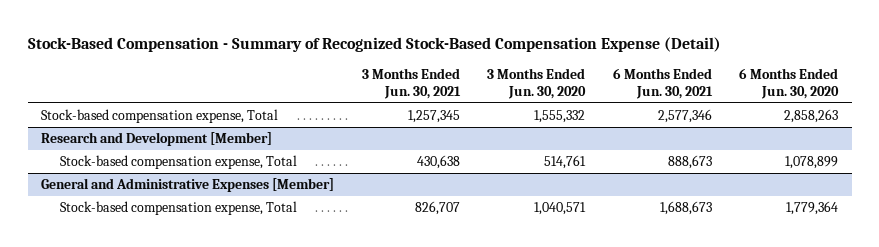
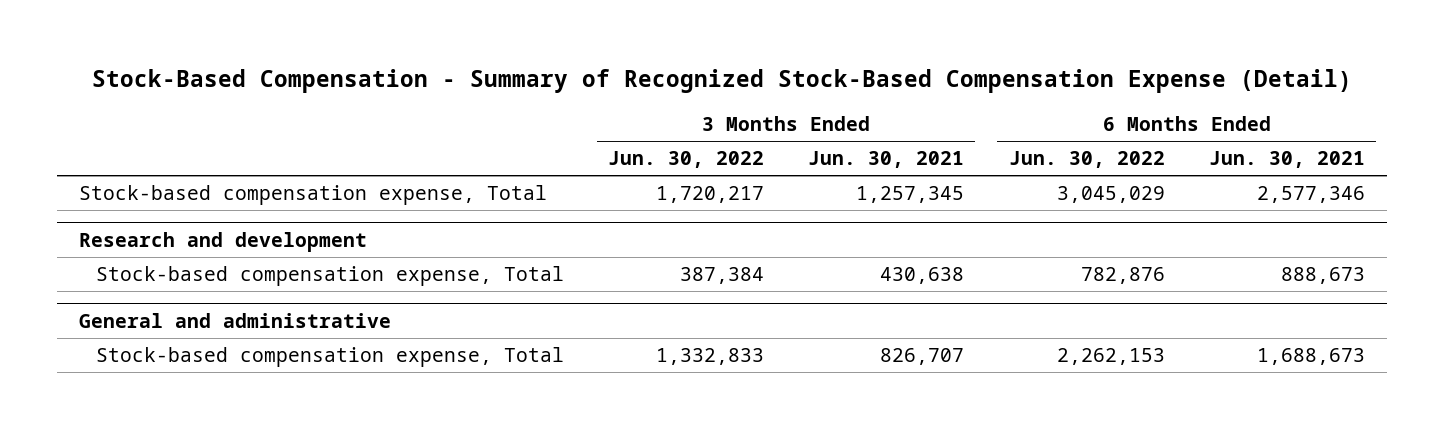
[487,67,587,100] 3 Months Ended Jun. 30, 2020 -> none
[738,67,839,100] 6 Months Ended Jun. 30, 2020 -> none
none -> [608,151,765,169] Jun. 30, 2022
none -> [1008,151,1165,169] Jun. 30, 2022
[41,132,273,147] Research and Development [Member] -> [78,231,367,252] Research and development
[41,178,335,193] General and Administrative Expenses [Member] -> [78,312,391,328] General and administrative

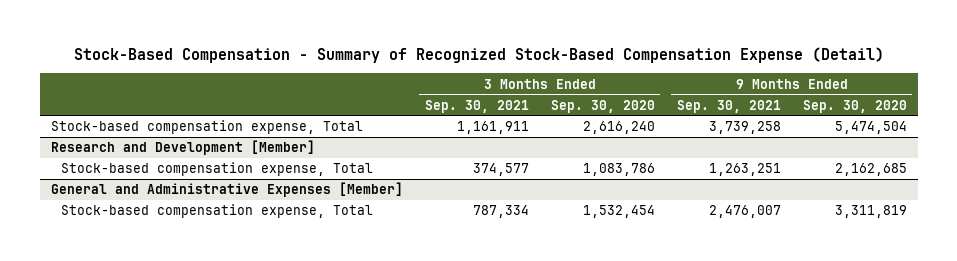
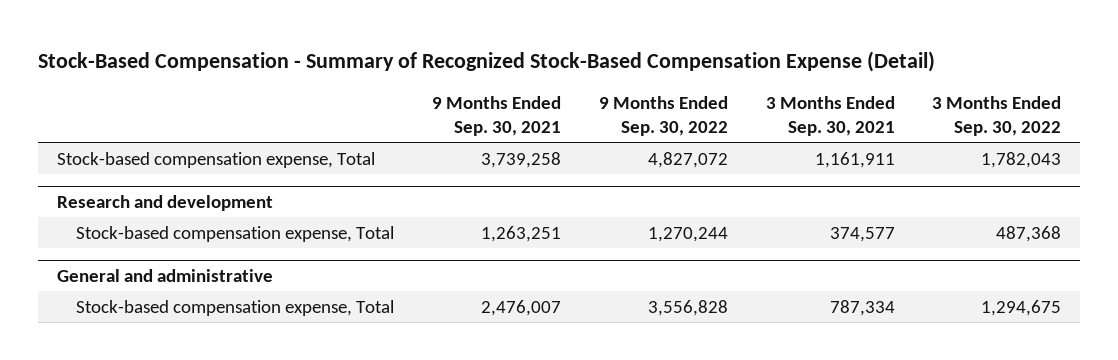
[550,99,655,113] Sep. 30, 2020 -> none
[802,99,907,113] Sep. 30, 2020 -> none
none -> [598,95,728,137] 9 Months Ended Sep. 30, 2022
none -> [932,95,1062,137] 3 Months Ended Sep. 30, 2022
[50,140,315,156] Research and Development [Member] -> [57,194,274,211] Research and development
[50,182,403,198] General and Administrative Expenses [Member] -> [57,268,274,282] General and administrative

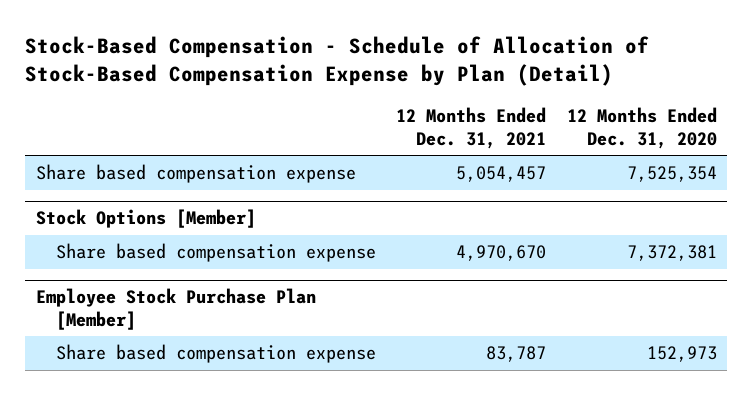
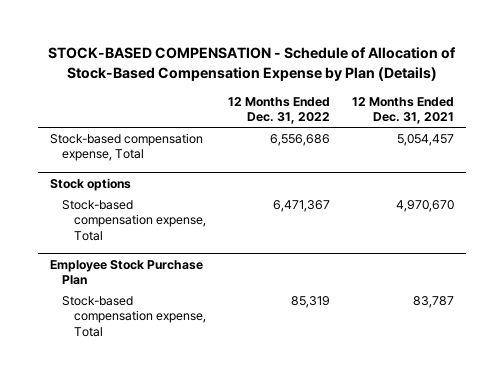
[25,36,650,87] Stock-Based Compensation - Schedule of Allocation of Stock-Based Compensation Expense by Plan (Detail) -> [48,47,457,81] STOCK-BASED COMPENSATION - Schedule of Allocation of Stock-Based Compensation Expense by Plan (Details)
[567,107,718,149] 12 Months Ended Dec. 31, 2020 -> none
none -> [228,96,331,125] 12 Months Ended Dec. 31, 2022
[35,164,356,184] Share based compensation expense -> [49,133,203,162] Stock-based compensation expense, Total
[35,209,256,229] Stock Options [Member] -> [49,177,131,191] Stock options
[55,243,376,263] Share based compensation expense -> [61,200,206,241] Stock-based compensation expense, Total
[35,288,316,330] Employee Stock Purchase Plan [Member] -> [49,259,203,285] Employee Stock Purchase Plan
[55,344,376,364] Share based compensation expense -> [61,296,206,337] Stock-based compensation expense, Total

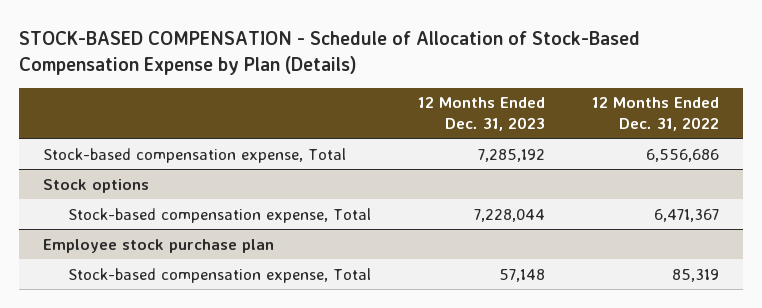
[352,96,455,125] 12 Months Ended Dec. 31, 2021 -> none
none -> [418,97,546,132] 12 Months Ended Dec. 31, 2023
[49,259,203,285] Employee Stock Purchase Plan -> [42,238,274,253] Employee stock purchase plan

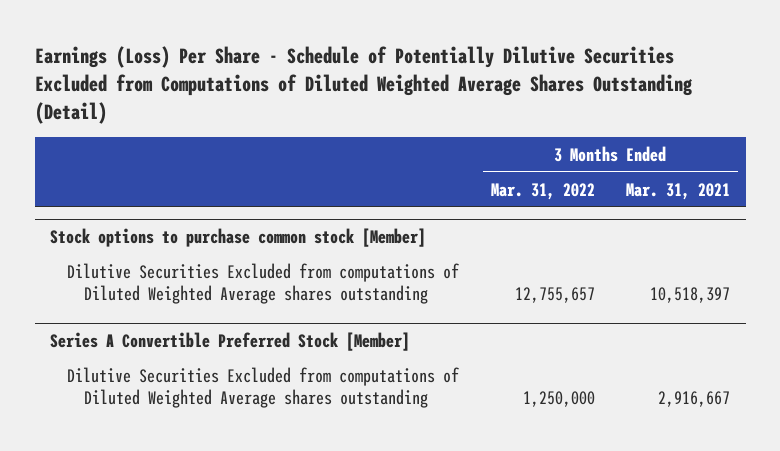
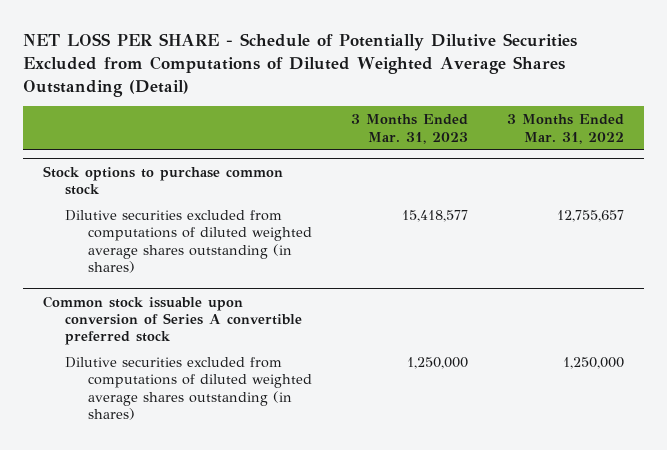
[34,45,693,124] Earnings (Loss) Per Share - Schedule of Potentially Dilutive Securities Excluded from Computations of Diluted Weighted Average Shares Outstanding (Detail) -> [23,33,578,97] NET LOSS PER SHARE - Schedule of Potentially Dilutive Securities Excluded from Computations of Diluted Weighted Average Shares Outstanding (Detail)
[626,182,731,200] Mar. 31, 2021 -> none
none -> [350,114,468,144] 3 Months Ended Mar. 31, 2023
[50,228,427,248] Stock options to purchase common stock [Member] -> [43,165,284,195] Stock options to purchase common stock
[67,262,460,305] Dilutive Securities Excluded from computations of Diluted Weighted Average shares outstanding -> [65,210,312,273] Dilutive securities excluded from computations of diluted weighted average shares outstanding (in shares)
[50,332,411,352] Series A Convertible Preferred Stock [Member] -> [43,295,303,346] Common stock issuable upon conversion of Series A convertible preferred stock
[67,366,460,409] Dilutive Securities Excluded from computations of Diluted Weighted Average shares outstanding -> [65,357,312,420] Dilutive securities excluded from computations of diluted weighted average shares outstanding (in shares)

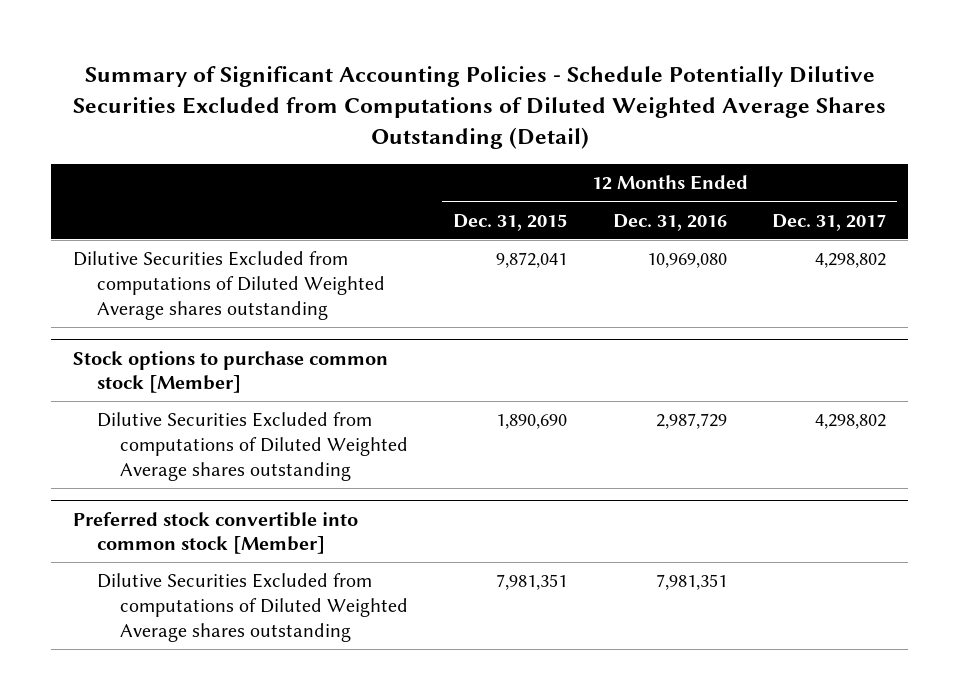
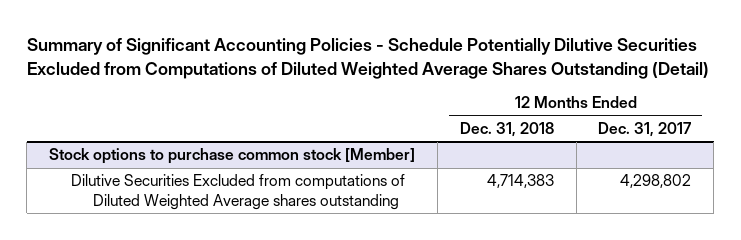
[453,213,568,231] Dec. 31, 2015 -> none
[612,213,727,231] Dec. 31, 2016 -> none
none -> [459,122,554,138] Dec. 31, 2018
[73,251,385,320] Dilutive Securities Excluded from computations of Diluted Weighted Average shares outstanding -> none
[73,511,359,555] Preferred stock convertible into common stock [Member] -> none
[96,573,409,642] Dilutive Securities Excluded from computations of Diluted Weighted Average shares outstanding -> none

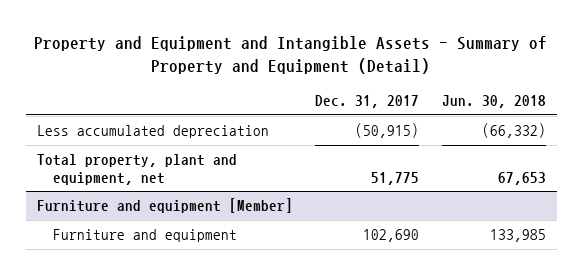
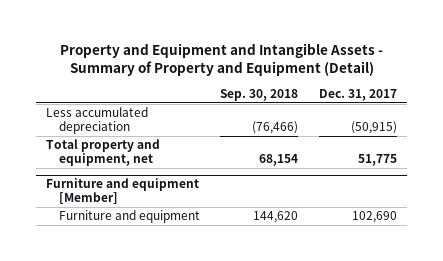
[441,94,546,108] Jun. 30, 2018 -> none
none -> [220,88,299,101] Sep. 30, 2018
[36,154,237,185] Total property, plant and equipment, net -> [46,139,161,167] Total property and equipment, net

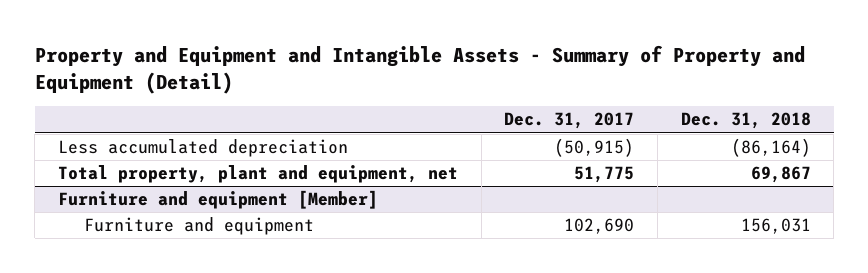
[220,88,299,101] Sep. 30, 2018 -> none
none -> [680,112,811,130] Dec. 31, 2018
[46,139,161,167] Total property and equipment, net -> [57,165,458,184] Total property, plant and equipment, net

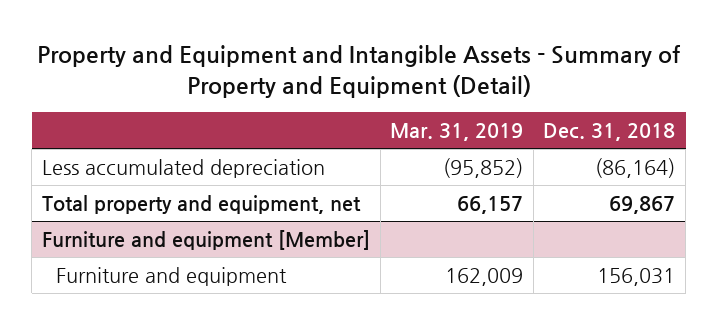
[504,112,635,130] Dec. 31, 2017 -> none
none -> [390,123,524,142] Mar. 31, 2019
[57,165,458,184] Total property, plant and equipment, net -> [41,194,361,214] Total property and equipment, net

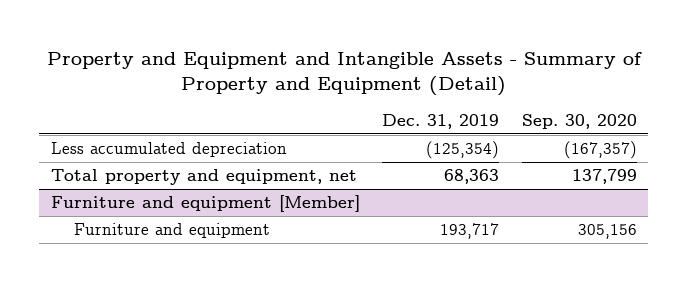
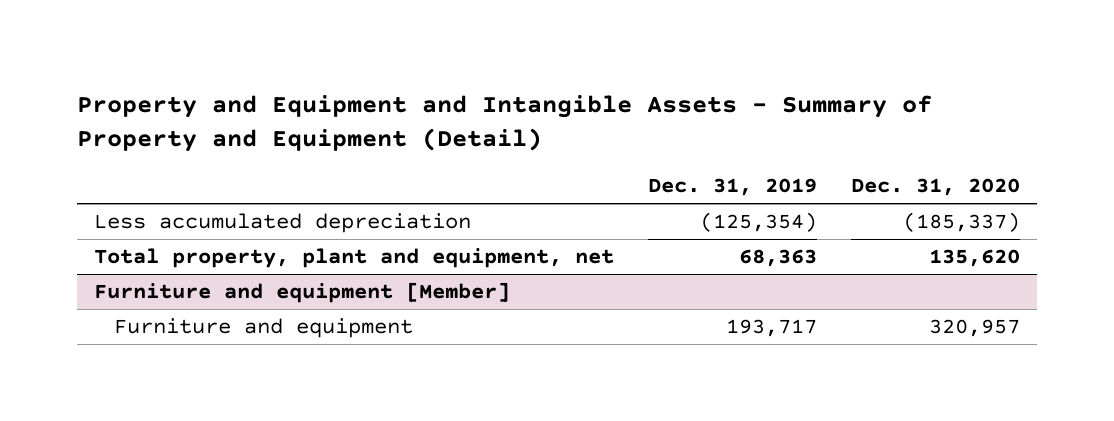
[522,113,638,129] Sep. 30, 2020 -> none
none -> [851,178,1021,197] Dec. 31, 2020
[50,169,357,186] Total property and equipment, net -> [94,247,615,268] Total property, plant and equipment, net

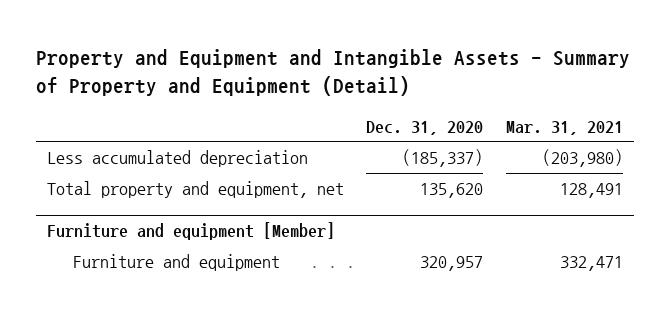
[648,178,818,197] Dec. 31, 2019 -> none
none -> [506,120,624,135] Mar. 31, 2021
[94,247,615,268] Total property, plant and equipment, net -> [46,181,344,199] Total property and equipment, net

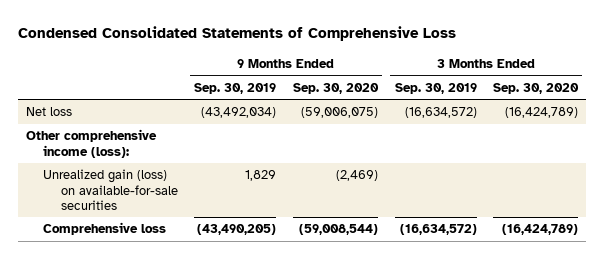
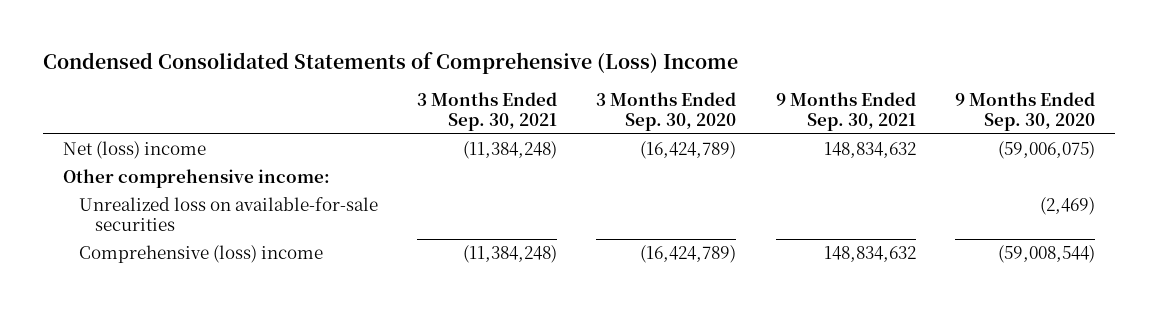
[17,26,456,42] Condensed Consolidated Statements of Comprehensive Loss -> [42,52,738,75] Condensed Consolidated Statements of Comprehensive (Loss) Income
[194,82,277,94] Sep. 30, 2019 -> none
[394,82,477,94] Sep. 30, 2019 -> none
none -> [417,92,558,131] 3 Months Ended Sep. 30, 2021
none -> [775,92,916,131] 9 Months Ended Sep. 30, 2021
[26,107,73,117] Net loss -> [62,141,206,160] Net (loss) income
[26,129,158,158] Other comprehensive income (loss): -> [62,169,330,189] Other comprehensive income:
[43,169,178,210] Unrealized gain (loss) on available-for-sale securities -> [78,197,378,231] Unrealized loss on available-for-sale securities
[43,222,167,236] Comprehensive loss -> [78,245,323,264] Comprehensive (loss) income

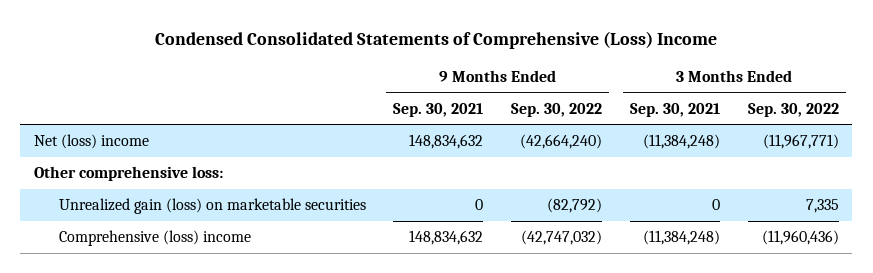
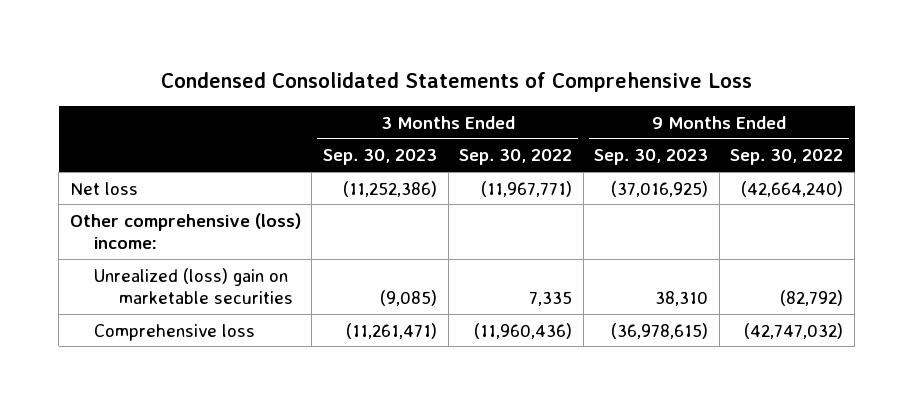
[155,30,718,49] Condensed Consolidated Statements of Comprehensive (Loss) Income -> [160,71,752,92] Condensed Consolidated Statements of Comprehensive Loss
[393,102,484,117] Sep. 30, 2021 -> none
[629,102,720,117] Sep. 30, 2021 -> none
none -> [322,149,437,166] Sep. 30, 2023
none -> [594,149,709,166] Sep. 30, 2023
[34,134,150,150] Net (loss) income -> [69,181,138,195] Net loss
[34,166,224,182] Other comprehensive loss: -> [69,212,301,250] Other comprehensive (loss) income:
[58,198,366,215] Unrealized gain (loss) on marketable securities -> [94,267,293,305] Unrealized (loss) gain on marketable securities
[58,230,251,247] Comprehensive (loss) income -> [94,323,256,341] Comprehensive loss

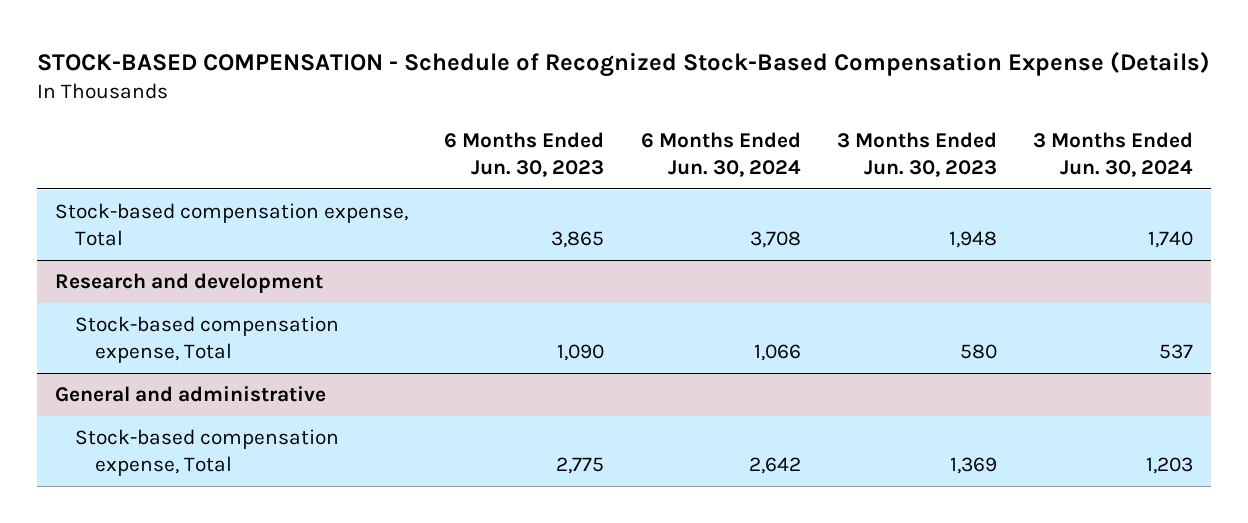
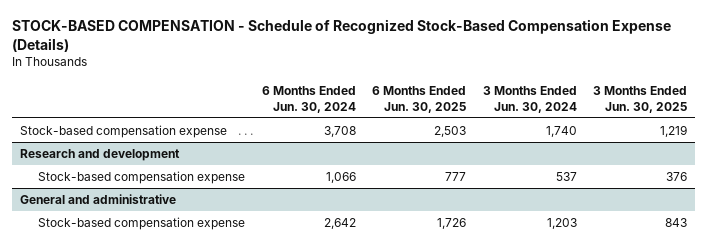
[444,131,605,177] 6 Months Ended Jun. 30, 2023 -> none
[836,131,997,177] 3 Months Ended Jun. 30, 2023 -> none
none -> [372,85,467,113] 6 Months Ended Jun. 30, 2025
none -> [593,85,688,113] 3 Months Ended Jun. 30, 2025
[55,202,409,246] Stock-based compensation expense, Total -> [20,125,228,139] Stock-based compensation expense
[75,315,340,363] Stock-based compensation expense, Total -> [38,171,246,185] Stock-based compensation expense
[75,428,340,476] Stock-based compensation expense, Total -> [38,217,246,231] Stock-based compensation expense

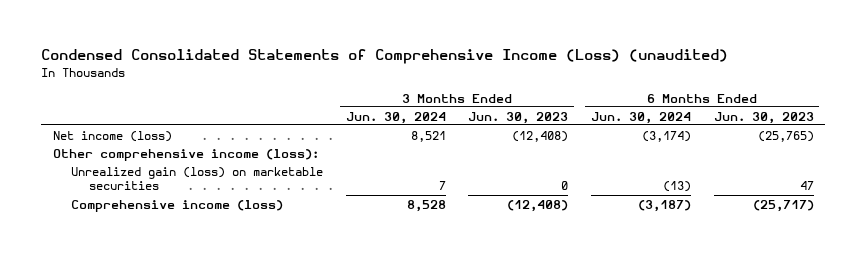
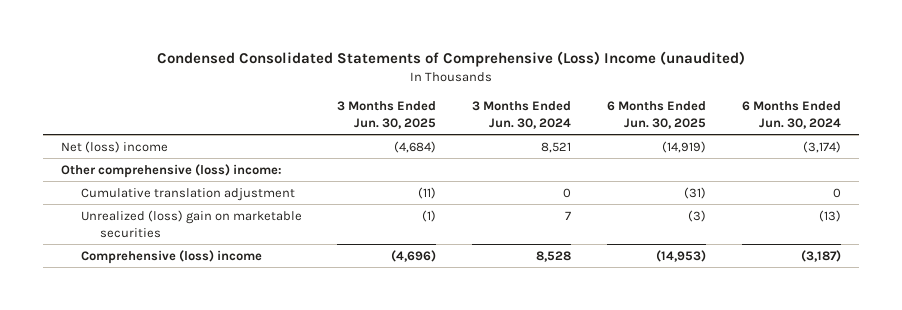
[41,49,729,65] Condensed Consolidated Statements of Comprehensive Income (Loss) (unaudited) -> [157,51,746,68] Condensed Consolidated Statements of Comprehensive (Loss) Income (unaudited)
[468,111,569,124] Jun. 30, 2023 -> none
[713,111,814,124] Jun. 30, 2023 -> none
none -> [337,100,437,129] 3 Months Ended Jun. 30, 2025
none -> [607,100,707,129] 6 Months Ended Jun. 30, 2025
[52,130,172,142] Net income (loss) -> [61,140,169,153] Net (loss) income
[52,148,319,161] Other comprehensive income (loss): -> [61,163,283,178] Other comprehensive (loss) income:
none -> [80,187,295,201] Cumulative translation adjustment
[71,166,324,191] Unrealized gain (loss) on marketable securities -> [80,209,302,238] Unrealized (loss) gain on marketable securities
[71,199,284,212] Comprehensive income (loss) -> [80,249,262,264] Comprehensive (loss) income

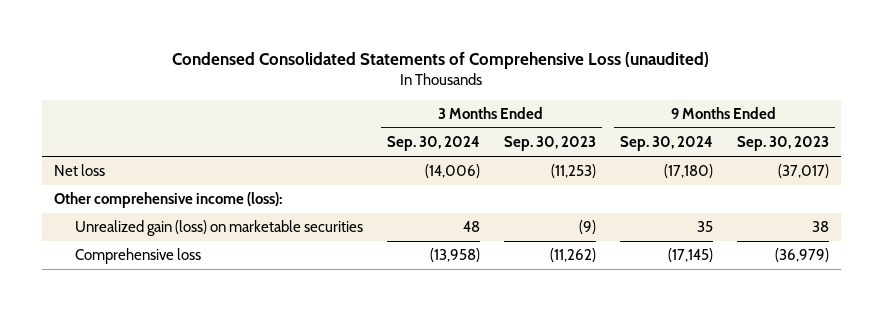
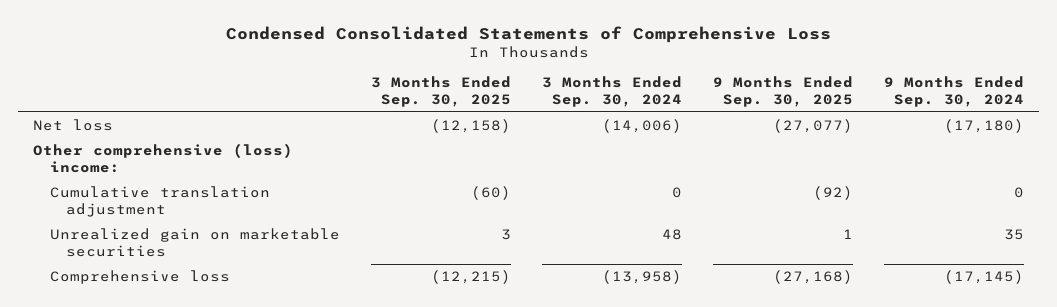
[172,51,710,69] Condensed Consolidated Statements of Comprehensive Loss (unaudited) -> [225,25,831,43] Condensed Consolidated Statements of Comprehensive Loss
[503,136,596,152] Sep. 30, 2023 -> none
[736,136,829,152] Sep. 30, 2023 -> none
none -> [370,75,511,107] 3 Months Ended Sep. 30, 2025
none -> [712,75,853,107] 9 Months Ended Sep. 30, 2025
[53,192,282,209] Other comprehensive income (loss): -> [33,143,294,174] Other comprehensive (loss) income:
none -> [49,186,270,218] Cumulative translation adjustment
[74,220,363,237] Unrealized gain (loss) on marketable securities -> [49,228,340,258] Unrealized gain on marketable securities

